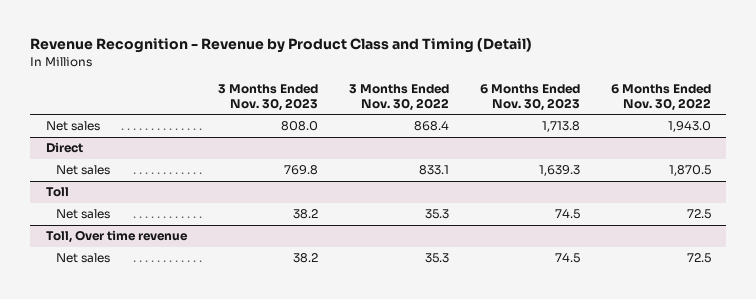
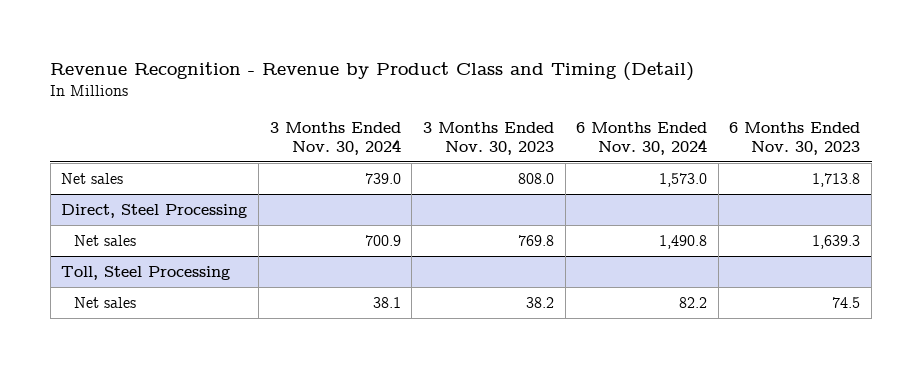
[348,84,449,111] 3 Months Ended Nov. 30, 2022 -> none
[610,84,711,111] 6 Months Ended Nov. 30, 2022 -> none
none -> [269,121,401,155] 3 Months Ended Nov. 30, 2024
none -> [576,121,708,155] 6 Months Ended Nov. 30, 2024
[45,142,83,154] Direct -> none
none -> [61,203,248,218] Direct, Steel Processing
[45,187,69,198] Toll -> none
[55,209,110,220] Net sales -> none
[45,230,188,244] Toll, Over time revenue -> none
none -> [61,265,231,280] Toll, Steel Processing

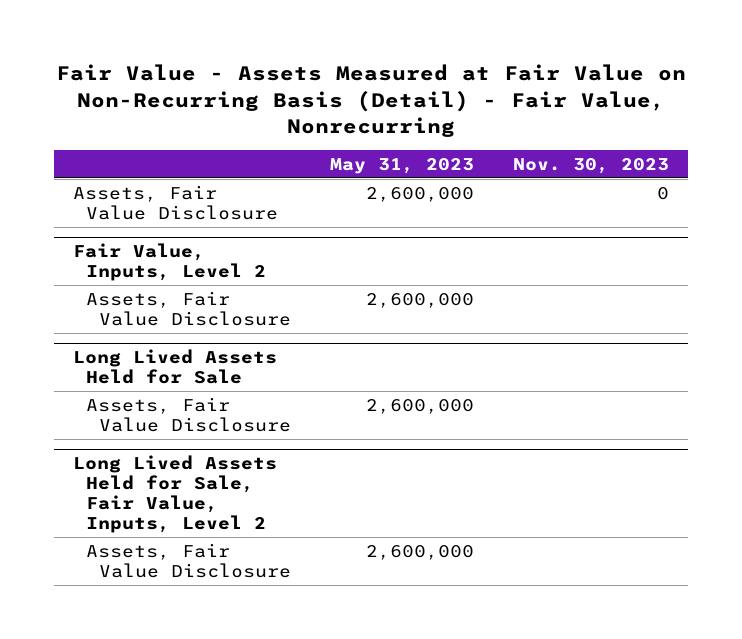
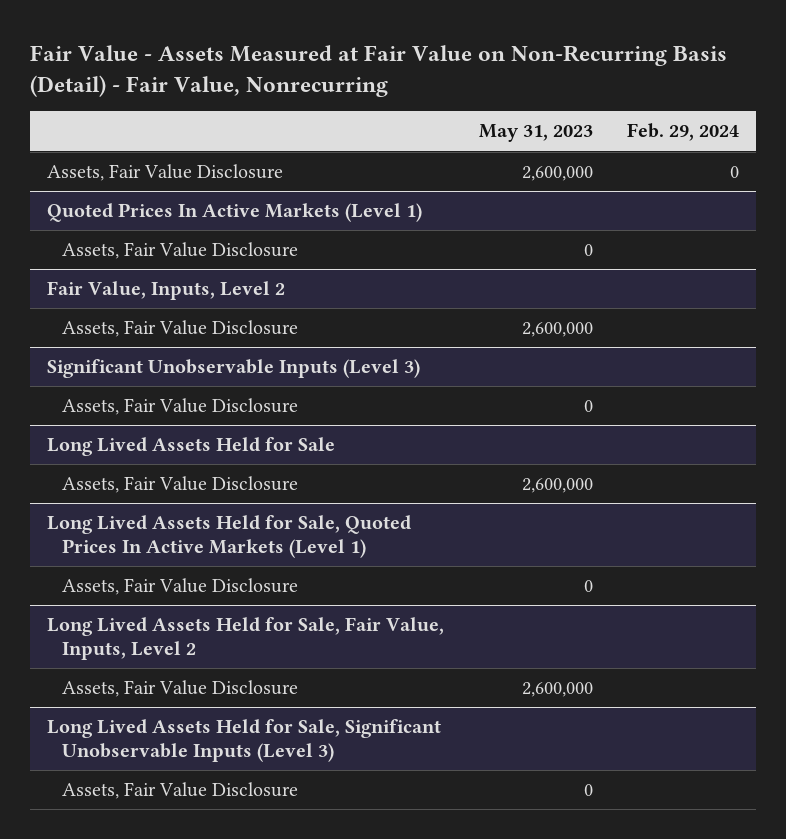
[512,157,669,174] Nov. 30, 2023 -> none
none -> [626,123,739,142] Feb. 29, 2024
none -> [47,202,423,222] Quoted Prices In Active Markets (Level 1)
none -> [62,241,299,259] Assets, Fair Value Disclosure
none -> [47,358,421,378] Significant Unobservable Inputs (Level 3)
none -> [62,397,299,415] Assets, Fair Value Disclosure
none -> [47,514,412,558] Long Lived Assets Held for Sale, Quoted Prices In Active Markets (Level 1)
none -> [62,577,299,595] Assets, Fair Value Disclosure
none -> [47,718,442,762] Long Lived Assets Held for Sale, Significant Unobservable Inputs (Level 3)
none -> [62,781,299,799] Assets, Fair Value Disclosure

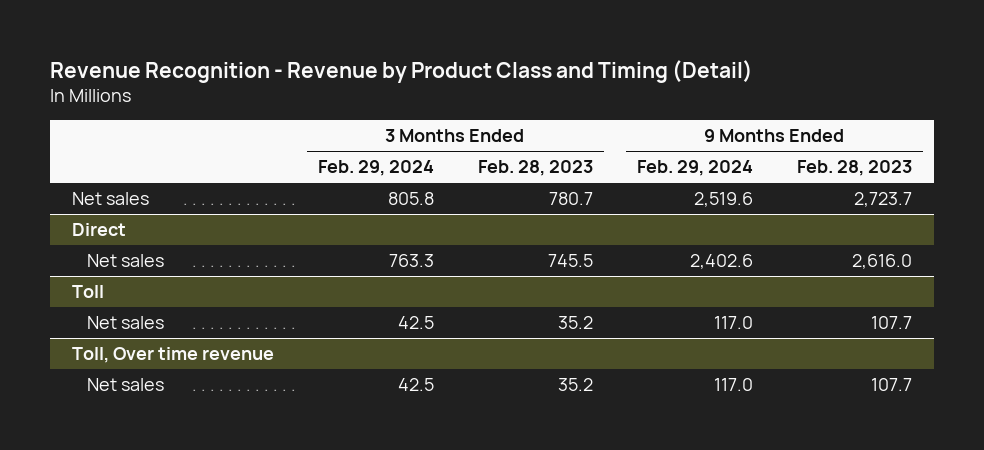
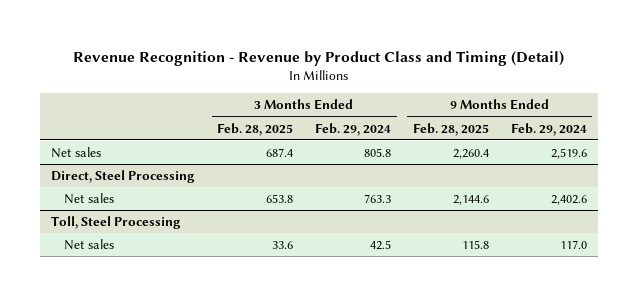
[477,160,593,177] Feb. 28, 2023 -> none
[796,160,912,177] Feb. 28, 2023 -> none
none -> [217,122,294,136] Feb. 28, 2025
none -> [412,122,489,136] Feb. 28, 2025
[71,223,126,237] Direct -> none
none -> [51,170,196,184] Direct, Steel Processing
[71,285,104,299] Toll -> none
[87,316,165,330] Net sales -> none
[71,347,274,364] Toll, Over time revenue -> none
none -> [51,216,182,230] Toll, Steel Processing

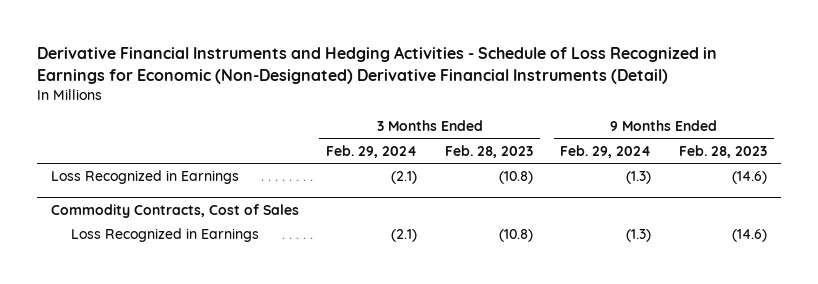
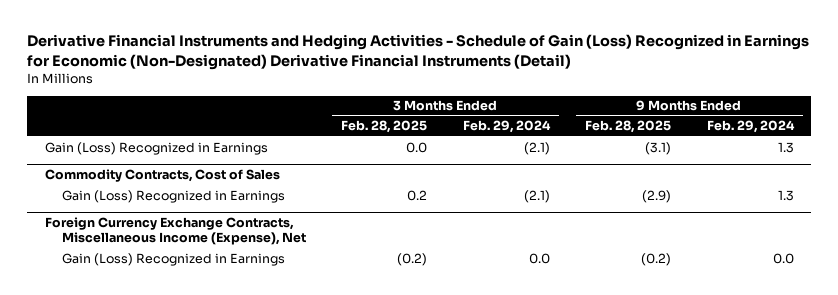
[37,45,718,84] Derivative Financial Instruments and Hedging Activities - Schedule of Loss Recognized in Earnings for Economic (Non-Designated) Derivative Financial Instruments (Detail) -> [26,34,809,71] Derivative Financial Instruments and Hedging Activities - Schedule of Gain (Loss) Recognized in Earnings for Economic (Non-Designated) Derivative Financial Instruments (Detail)
[444,144,533,158] Feb. 28, 2023 -> none
[678,144,767,158] Feb. 28, 2023 -> none
none -> [341,120,428,134] Feb. 28, 2025
none -> [585,120,672,134] Feb. 28, 2025
[50,170,239,185] Loss Recognized in Earnings -> [44,141,268,155] Gain (Loss) Recognized in Earnings
[626,171,652,185] (1.3) -> [777,141,794,153] 1.3
[70,228,259,243] Loss Recognized in Earnings -> [61,189,285,203] Gain (Loss) Recognized in Earnings
[626,229,652,243] (1.3) -> [777,189,794,201] 1.3
none -> [44,217,306,246] Foreign Currency Exchange Contracts, Miscellaneous Income (Expense), Net
none -> [61,252,285,266] Gain (Loss) Recognized in Earnings

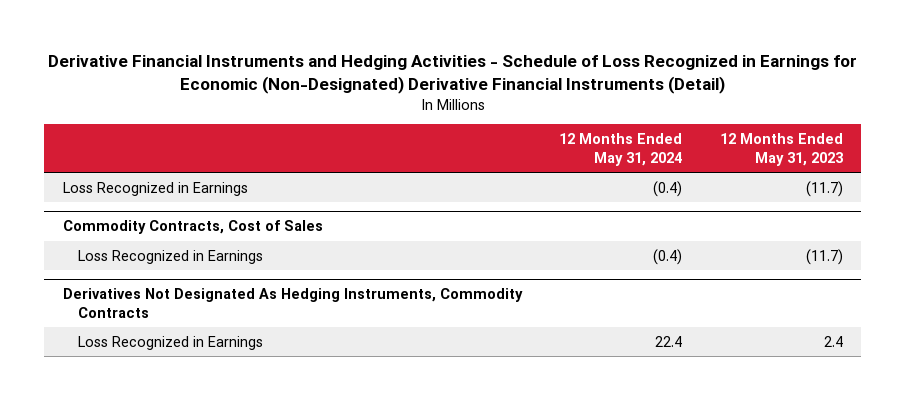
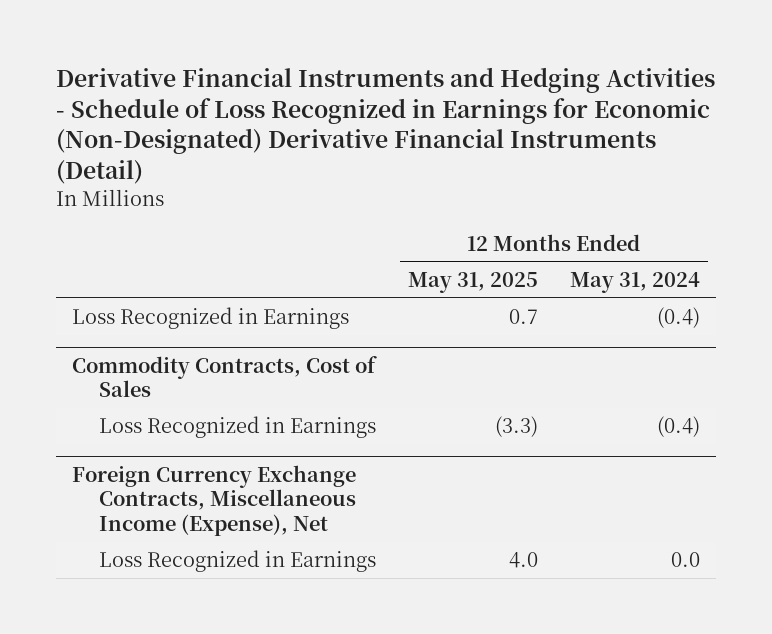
[719,133,843,167] 12 Months Ended May 31, 2023 -> none
none -> [407,271,538,293] May 31, 2025
[63,288,524,319] Derivatives Not Designated As Hedging Instruments, Commodity Contracts -> none
none -> [71,464,356,537] Foreign Currency Exchange Contracts, Miscellaneous Income (Expense), Net
[655,335,683,347] 22.4 -> [671,552,701,568] 0.0

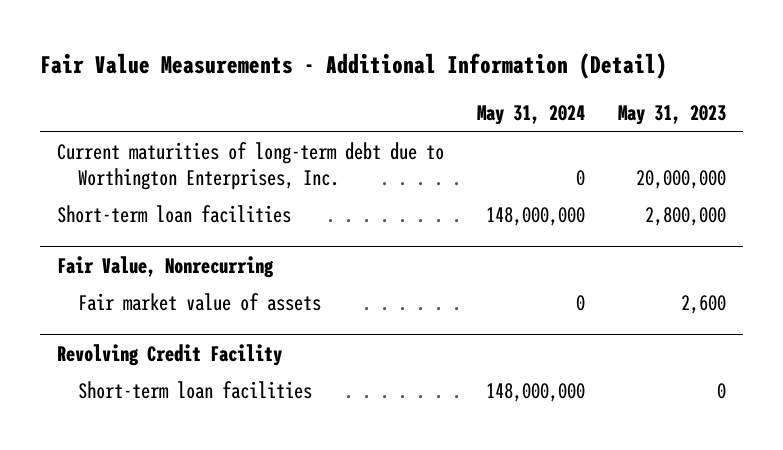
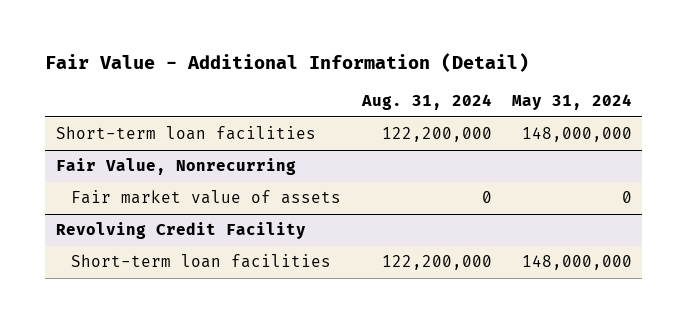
[40,53,668,80] Fair Value Measurements - Additional Information (Detail) -> [45,53,530,73] Fair Value - Additional Information (Detail)
[618,105,727,126] May 31, 2023 -> none
none -> [360,94,492,111] Aug. 31, 2024
[56,142,444,190] Current maturities of long-term debt due to Worthington Enterprises, Inc. -> none

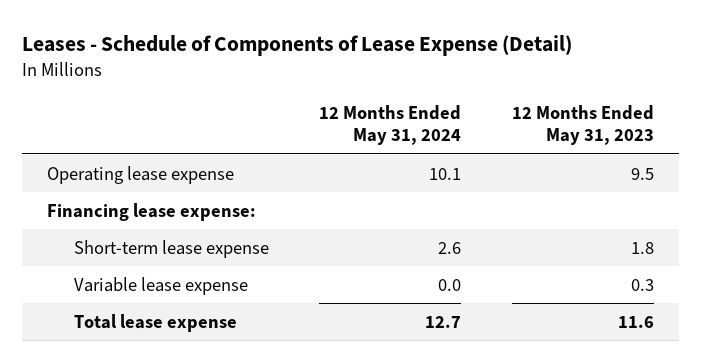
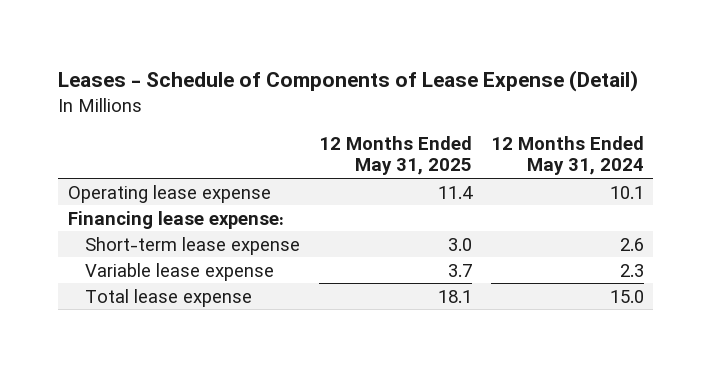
[511,104,654,146] 12 Months Ended May 31, 2023 -> none
none -> [318,136,472,176] 12 Months Ended May 31, 2025
[438,278,462,291] 0.0 -> [619,263,644,277] 2.3
[425,315,462,328] 12.7 -> [609,289,644,303] 15.0

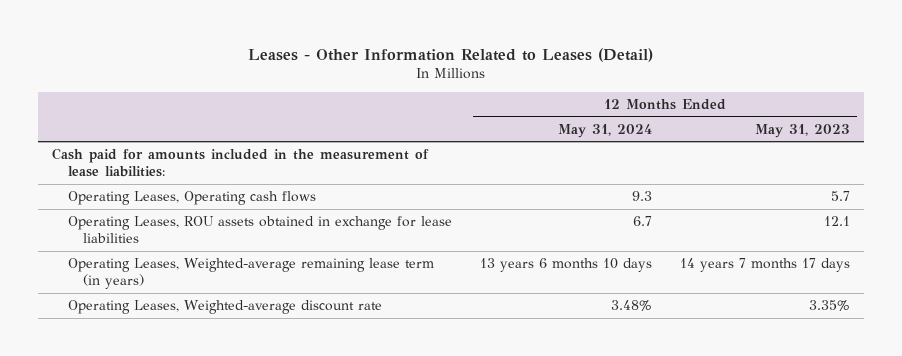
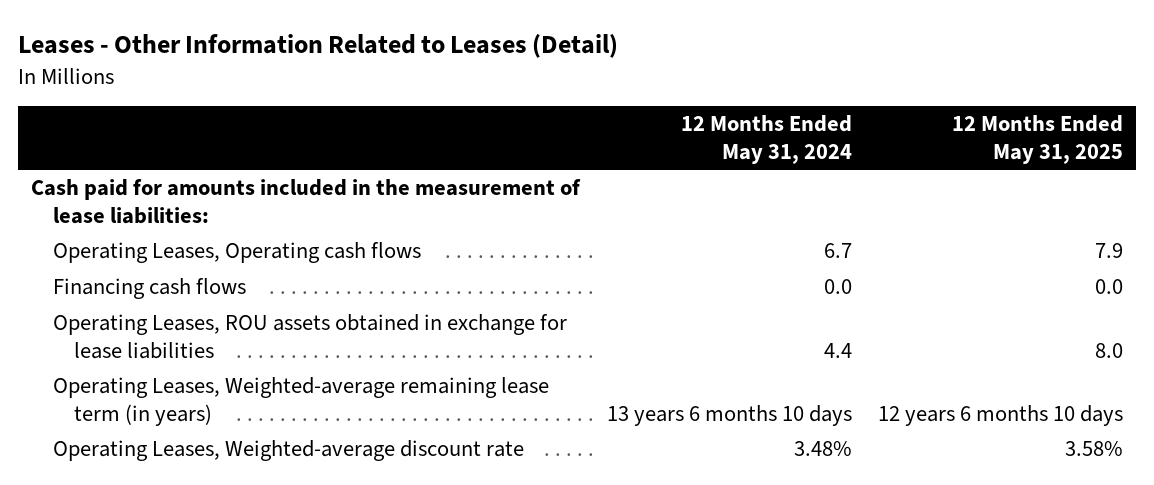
[754,123,850,138] May 31, 2023 -> none
none -> [952,115,1124,164] 12 Months Ended May 31, 2025
[631,191,652,202] 9.3 -> [823,243,852,259] 6.7
none -> [52,278,246,300] Financing cash flows
[632,216,652,227] 6.7 -> [823,342,852,358] 4.4

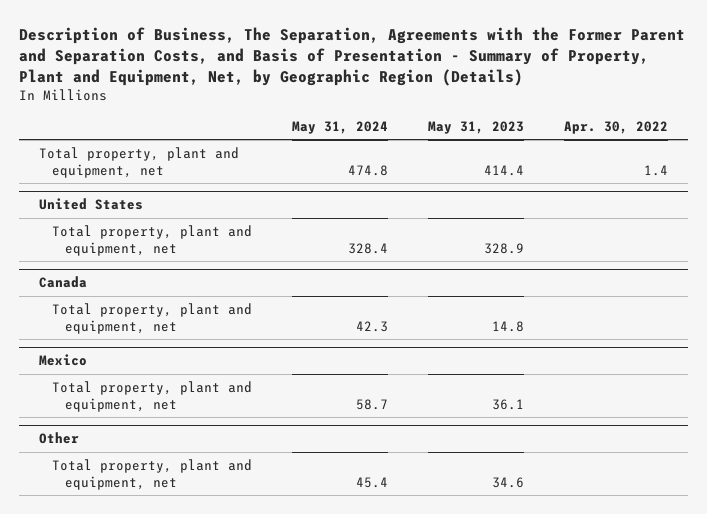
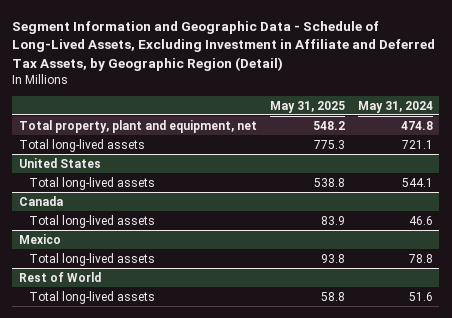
[19,27,686,86] Description of Business, The Separation, Agreements with the Former Parent and Separation Costs, and Basis of Presentation - Summary of Property, Plant and Equipment, Net, by Geographic Region (Details) -> [12,20,436,71] Segment Information and Geographic Data - Schedule of Long-Lived Assets, Excluding Investment in Affiliate and Deferred Tax Assets, by Geographic Region (Detail)
[427,120,524,134] May 31, 2023 -> none
[563,120,668,134] Apr. 30, 2022 -> none
none -> [269,100,345,113] May 31, 2025
none -> [18,138,145,152] Total long-lived assets
[52,224,253,257] Total property, plant and equipment, net -> none
none -> [28,176,155,190] Total long-lived assets
[52,302,253,335] Total property, plant and equipment, net -> none
none -> [28,214,155,228] Total long-lived assets
[52,380,253,413] Total property, plant and equipment, net -> none
[39,432,80,445] Other -> none
[52,458,253,491] Total property, plant and equipment, net -> none
none -> [28,252,155,266] Total long-lived assets
none -> [18,271,101,282] Rest of World
none -> [28,290,155,304] Total long-lived assets

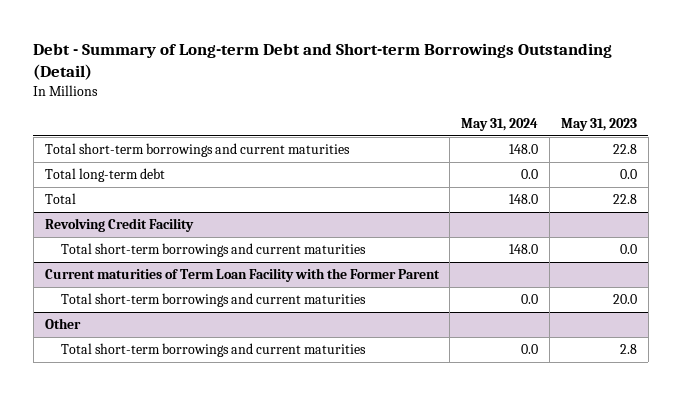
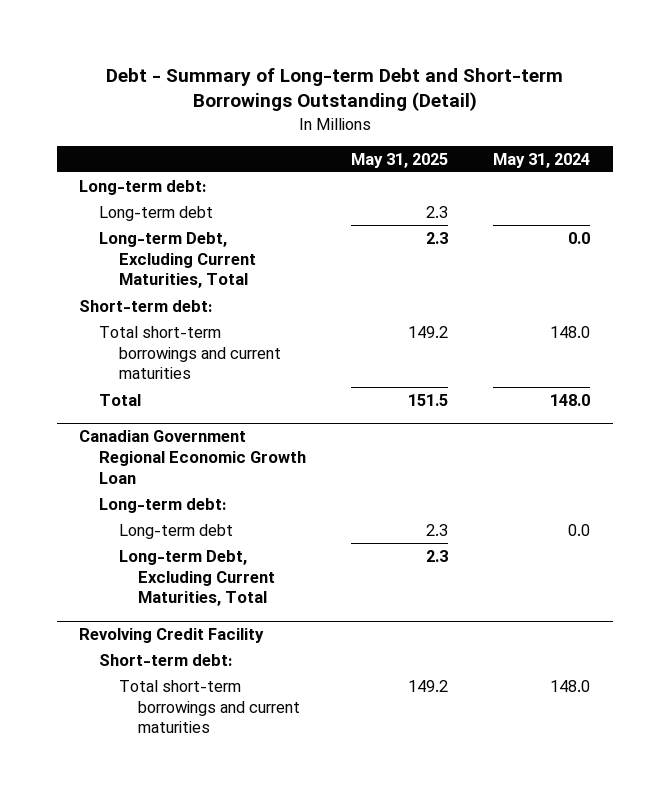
[560,118,637,132] May 31, 2023 -> none
none -> [351,152,449,168] May 31, 2025
none -> [79,179,207,195] Long-term debt:
none -> [98,205,213,221] Long-term debt
none -> [98,231,256,289] Long-term Debt, Excluding Current Maturities, Total
none -> [79,299,213,312] Short-term debt:
[44,168,165,183] Total long-term debt -> none
none -> [79,430,306,484] Canadian Government Regional Economic Growth Loan
none -> [98,497,226,513] Long-term debt:
none -> [118,523,233,539] Long-term debt
none -> [118,549,276,607] Long-term Debt, Excluding Current Maturities, Total
none -> [98,653,232,666] Short-term debt:
[44,268,440,283] Current maturities of Term Loan Facility with the Former Parent -> none
[60,293,366,308] Total short-term borrowings and current maturities -> none
[44,318,81,330] Other -> none
[60,343,366,358] Total short-term borrowings and current maturities -> none

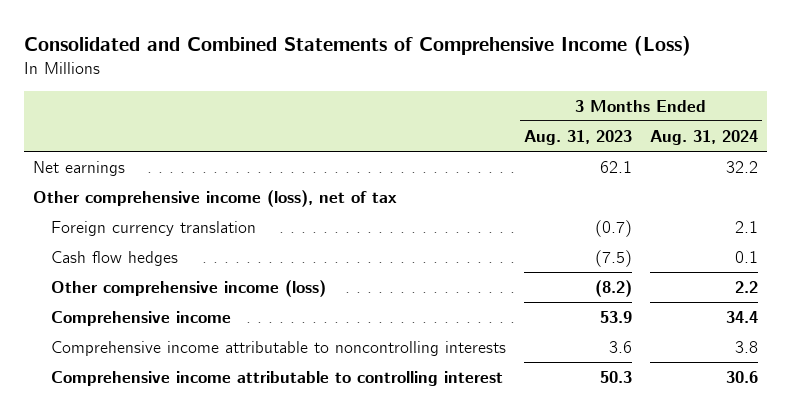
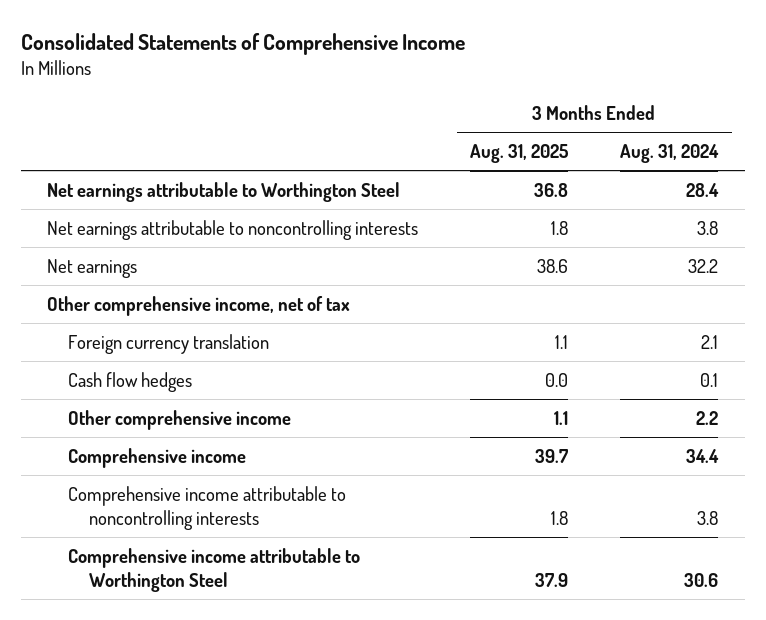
[24,35,692,56] Consolidated and Combined Statements of Comprehensive Income (Loss) -> [20,33,465,56] Consolidated Statements of Comprehensive Income
[523,129,632,145] Aug. 31, 2023 -> none
none -> [470,144,569,164] Aug. 31, 2025
none -> [47,181,401,202] Net earnings attributable to Worthington Steel
none -> [47,219,419,240] Net earnings attributable to noncontrolling interests
[32,189,397,207] Other comprehensive income (loss), net of tax -> [47,295,351,316] Other comprehensive income, net of tax
[51,279,327,297] Other comprehensive income (loss) -> [68,409,292,430] Other comprehensive income
[51,370,504,386] Comprehensive income attributable to controlling interest -> [68,547,361,593] Comprehensive income attributable to Worthington Steel

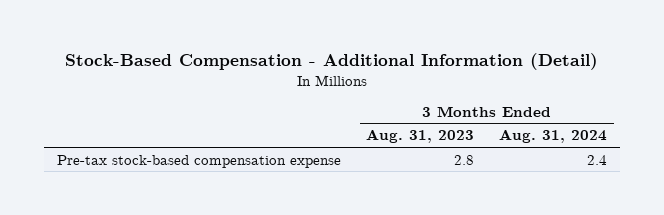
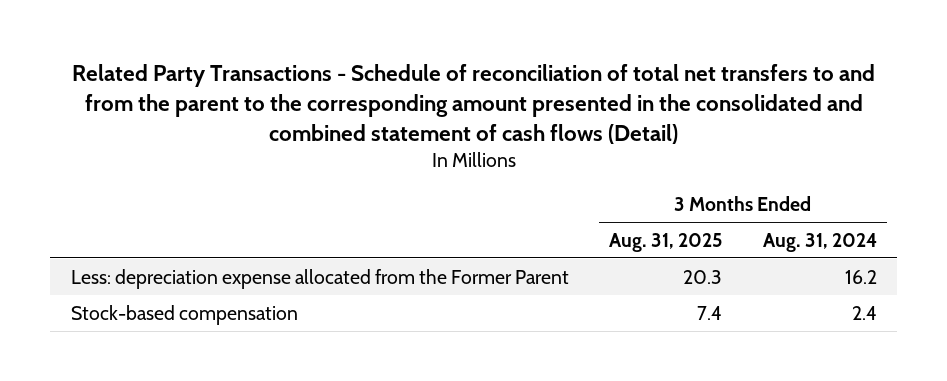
[64,53,598,71] Stock-Based Compensation - Additional Information (Detail) -> [71,63,875,144] Related Party Transactions - Schedule of reconciliation of total net transfers to and from the parent to the corresponding amount presented in the consolidated and combined statement of cash flows (Detail)
[365,129,474,144] Aug. 31, 2023 -> none
none -> [609,232,723,252] Aug. 31, 2025
none -> [70,268,569,289] Less: depreciation expense allocated from the Former Parent
[56,154,341,168] Pre-tax stock-based compensation expense -> [70,304,298,325] Stock-based compensation

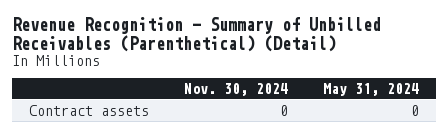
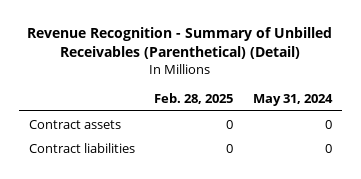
[184,83,289,97] Nov. 30, 2024 -> none
none -> [154,93,234,105] Feb. 28, 2025
none -> [28,142,135,153] Contract liabilities

